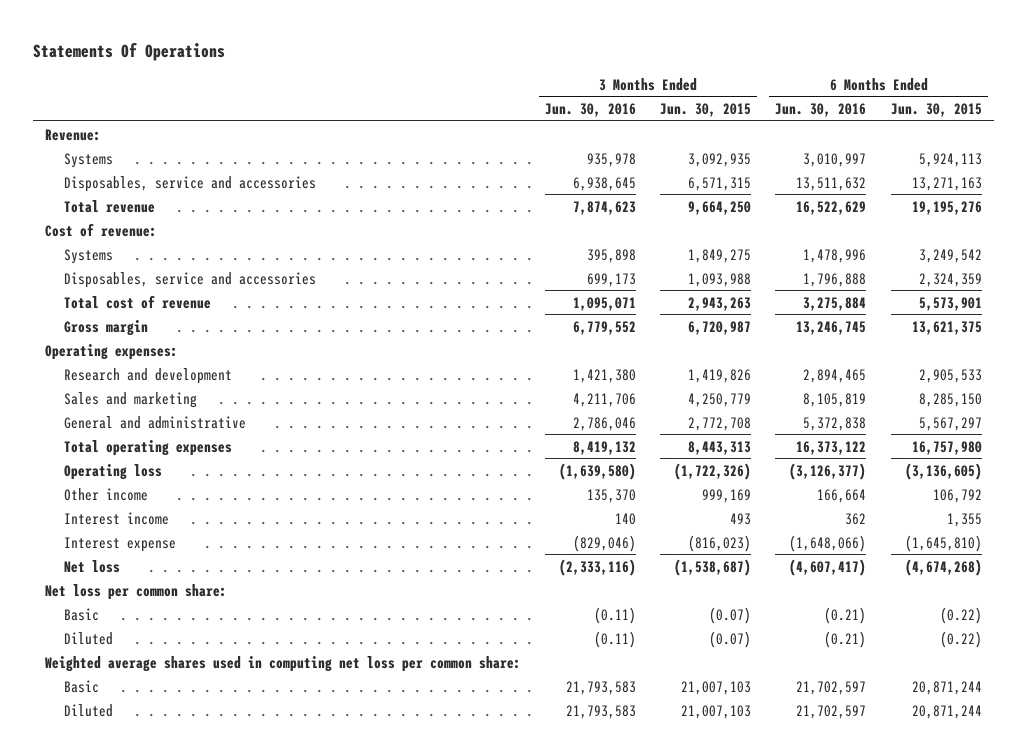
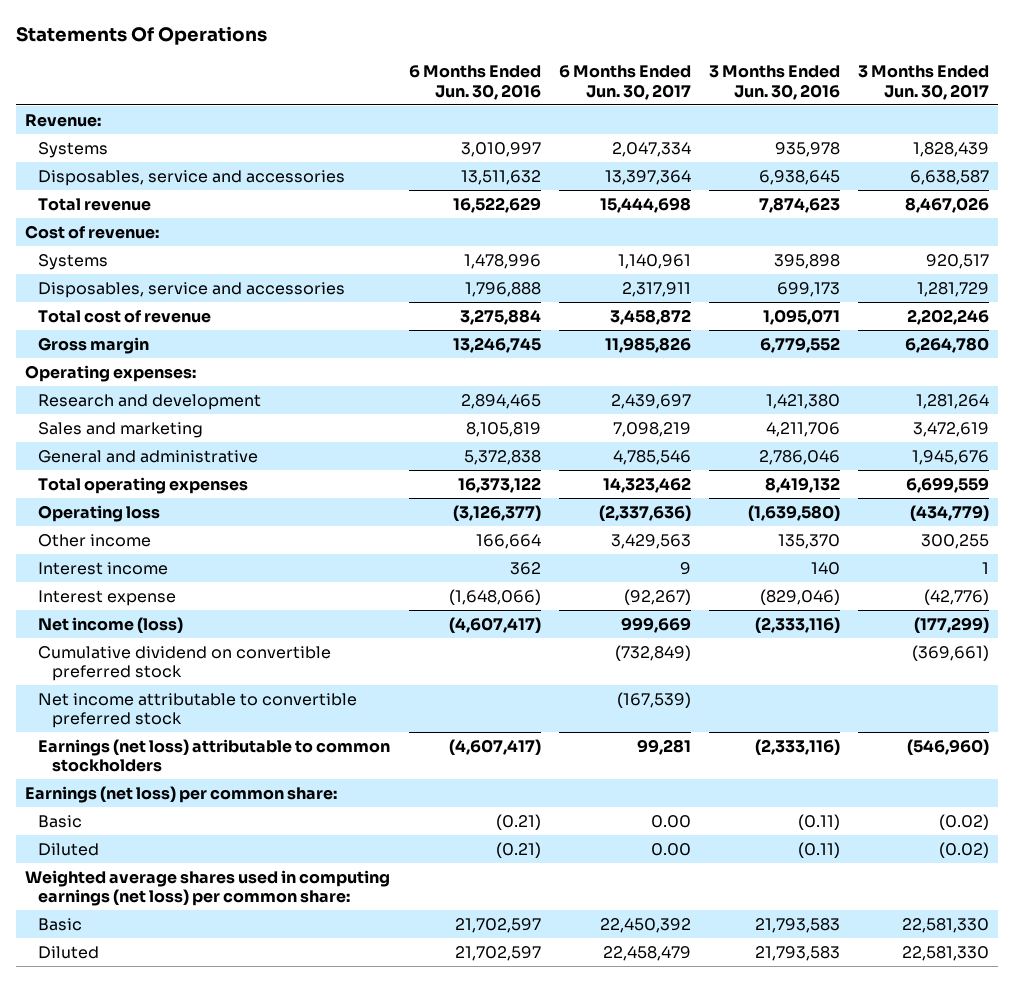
[660,103,752,118] Jun. 30, 2015 -> none
[890,103,982,118] Jun. 30, 2015 -> none
none -> [558,64,691,100] 6 Months Ended Jun. 30, 2017
none -> [857,64,989,100] 3 Months Ended Jun. 30, 2017
none -> [38,616,184,633] Net income (loss)
none -> [38,645,332,682] Cumulative dividend on convertible preferred stock
none -> [38,692,358,729] Net income attributable to convertible preferred stock
[64,559,121,573] Net loss -> [38,738,391,773] Earnings (net loss) attributable to common stockholders
[45,583,228,600] Net loss per common share: -> [25,785,338,803] Earnings (net loss) per common share:
[45,655,522,672] Weighted average shares used in computing net loss per common share: -> [25,869,391,907] Weighted average shares used in computing earnings (net loss) per common share:

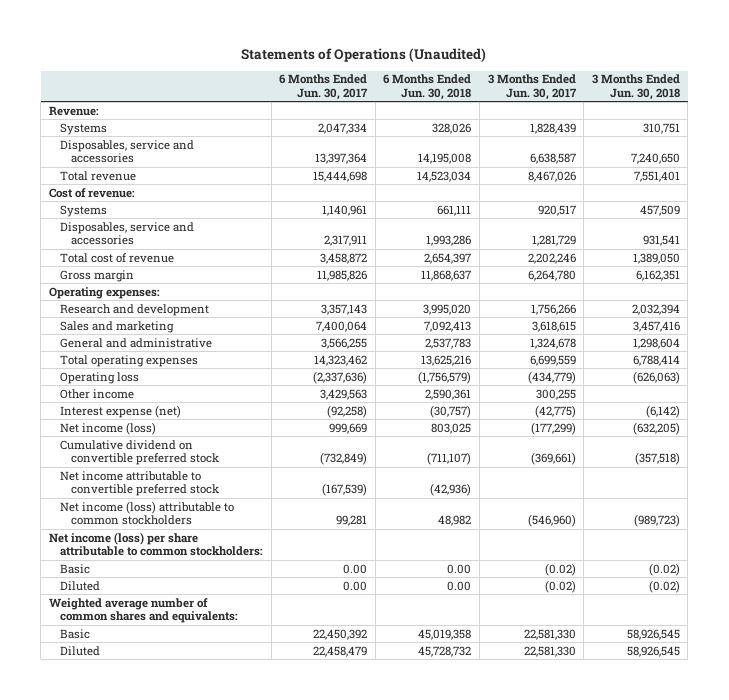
[16,26,268,46] Statements Of Operations -> [241,47,487,62] Statements of Operations (Unaudited)
[408,64,541,100] 6 Months Ended Jun. 30, 2016 -> none
[708,64,840,100] 3 Months Ended Jun. 30, 2016 -> none
none -> [383,74,472,101] 6 Months Ended Jun. 30, 2018
none -> [591,74,680,101] 3 Months Ended Jun. 30, 2018
[610,393,691,409] 2,439,697 -> [321,303,368,315] 3,357,143
[915,393,989,409] 1,281,264 -> [530,303,576,315] 1,756,266
[612,421,691,437] 7,098,219 -> [316,320,368,332] 7,400,064
[912,421,989,437] 3,472,619 -> [531,320,576,332] 3,618,615
[612,449,691,465] 4,785,546 -> [321,337,368,349] 3,566,255
[911,449,989,465] 1,945,676 -> [529,337,576,349] 1,324,678
[38,561,169,575] Interest income -> none
[38,589,177,606] Interest expense -> [60,404,182,418] Interest expense (net)
[623,588,691,605] (92,267) -> [327,404,368,418] (92,258)
[923,588,989,605] (42,776) -> [534,404,576,418] (42,775)
[38,738,391,773] Earnings (net loss) attributable to common stockholders -> [60,500,235,526] Net income (loss) attributable to common stockholders
[25,785,338,803] Earnings (net loss) per common share: -> [48,531,264,557] Net income (loss) per share attributable to common stockholders:
[25,869,391,907] Weighted average shares used in computing earnings (net loss) per common share: -> [48,597,239,624] Weighted average number of common shares and equivalents:

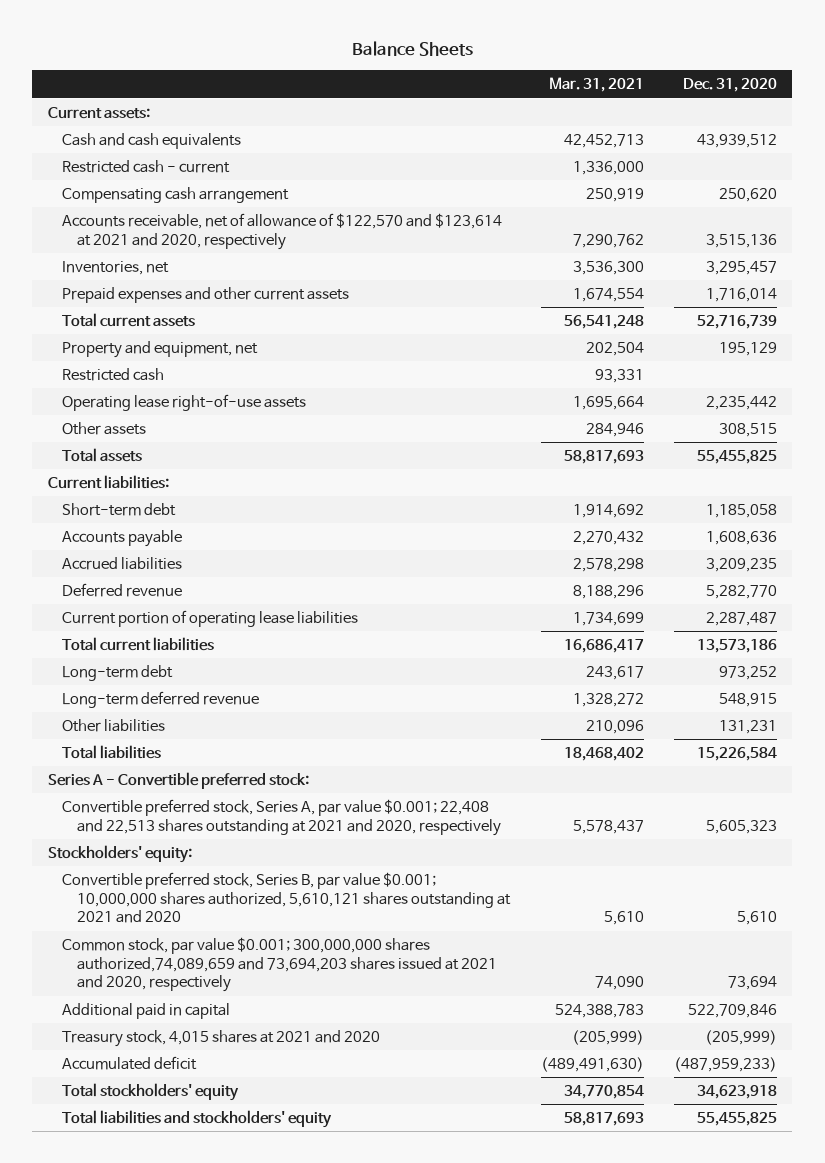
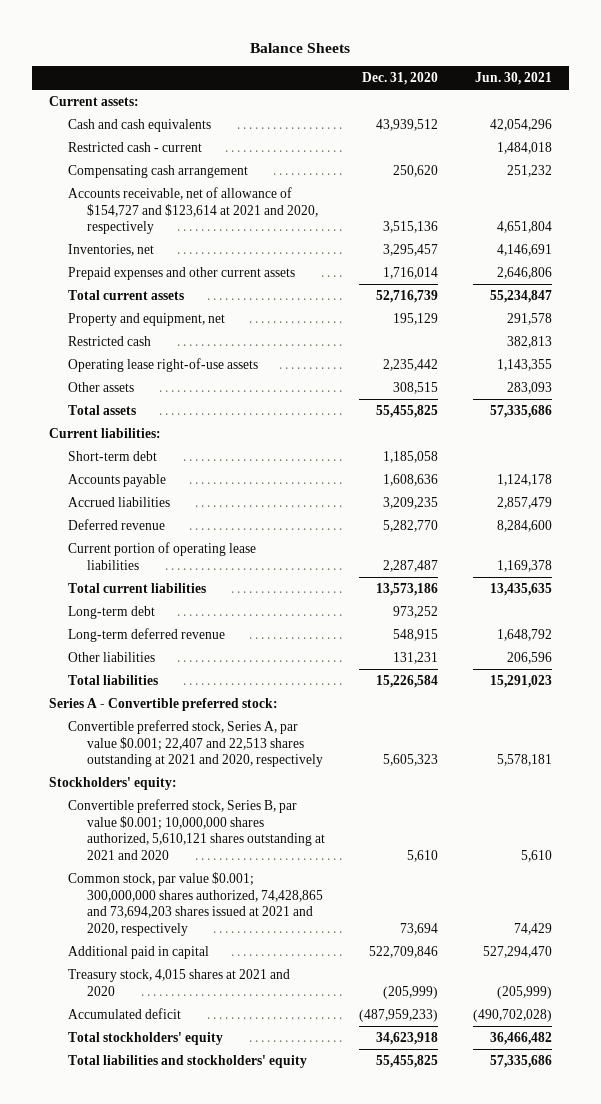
[548,77,644,93] Mar. 31, 2021 -> none
none -> [474,71,552,85] Jun. 30, 2021
[62,213,503,250] Accounts receivable, net of allowance of $122,570 and $123,614 at 2021 and 2020, respectively -> [67,186,318,235] Accounts receivable, net of allowance of $154,727 and $123,614 at 2021 and 2020, respectively
[62,799,502,836] Convertible preferred stock, Series A, par value $0.001; 22,408 and 22,513 shares outstanding at 2021 and 2020, respectively -> [67,719,323,768] Convertible preferred stock, Series A, par value $0.001; 22,407 and 22,513 shares outstanding at 2021 and 2020, respectively
[62,937,498,993] Common stock, par value $0.001; 300,000,000 shares authorized,74,089,659 and 73,694,203 shares issued at 2021 and 2020, respectively -> [67,871,323,936] Common stock, par value $0.001; 300,000,000 shares authorized, 74,428,865 and 73,694,203 shares issued at 2021 and 2020, respectively

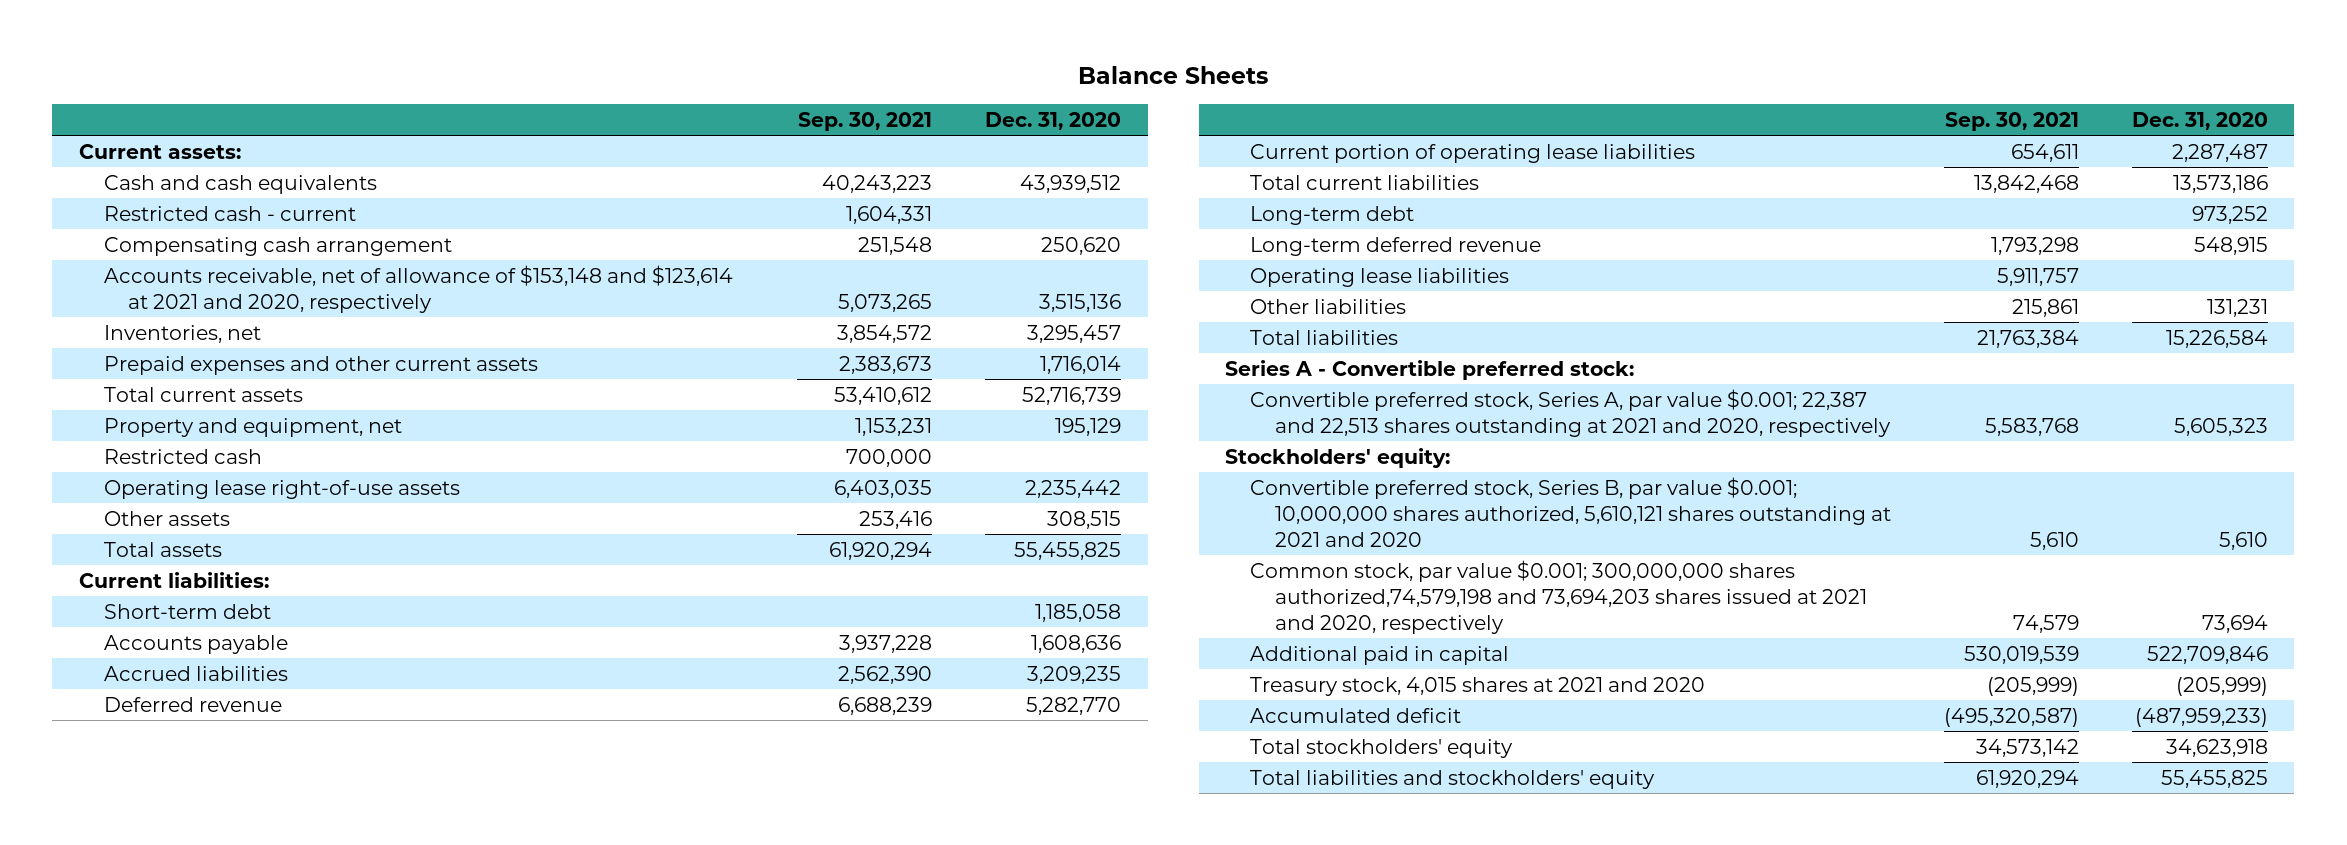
[474,71,552,85] Jun. 30, 2021 -> none
none -> [798,112,933,132] Sep. 30, 2021
[67,186,318,235] Accounts receivable, net of allowance of $154,727 and $123,614 at 2021 and 2020, respectively -> [103,264,733,313] Accounts receivable, net of allowance of $153,148 and $123,614 at 2021 and 2020, respectively
none -> [1250,267,1510,287] Operating lease liabilities
[67,719,323,768] Convertible preferred stock, Series A, par value $0.001; 22,407 and 22,513 shares outstanding at 2021 and 2020, respectively -> [1250,388,1891,437] Convertible preferred stock, Series A, par value $0.001; 22,387 and 22,513 shares outstanding at 2021 and 2020, respectively
[67,871,323,936] Common stock, par value $0.001; 300,000,000 shares authorized, 74,428,865 and 73,694,203 shares issued at 2021 and 2020, respectively -> [1250,559,1867,634] Common stock, par value $0.001; 300,000,000 shares authorized,74,579,198 and 73,694,203 shares issued at 2021 and 2020, respectively

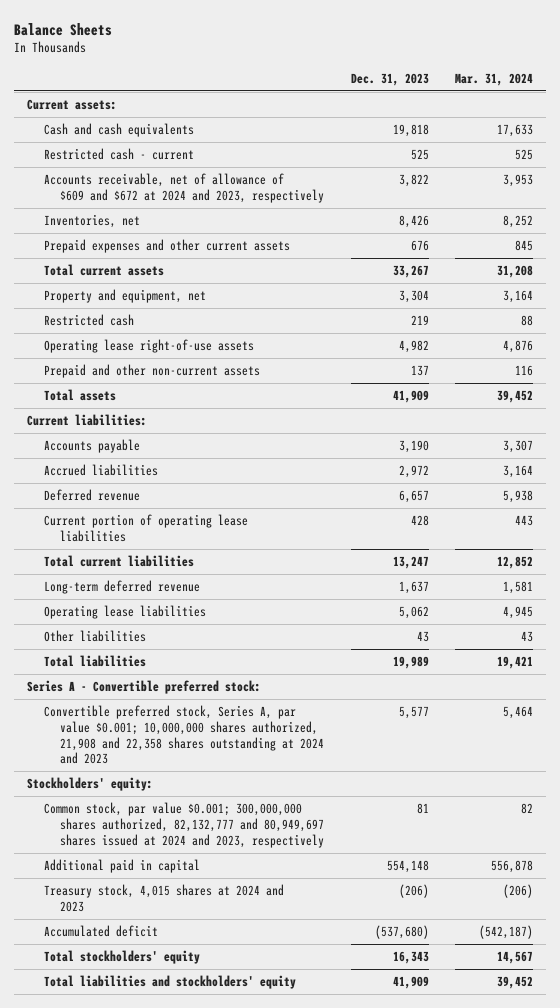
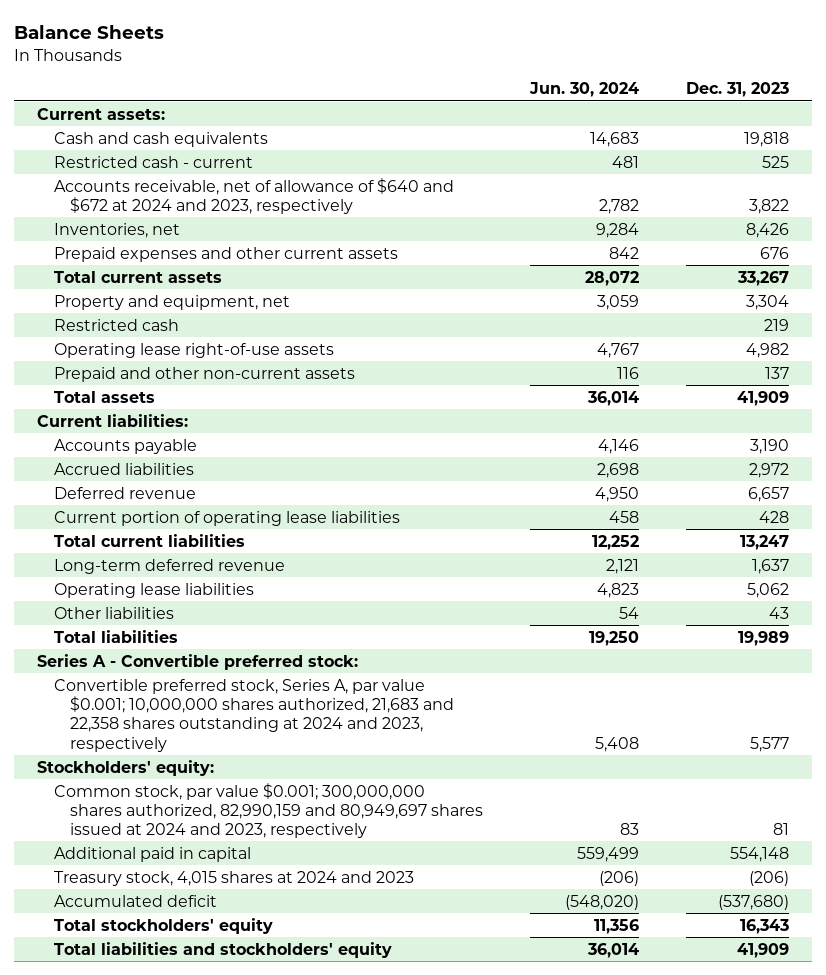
[454,72,533,86] Mar. 31, 2024 -> none
none -> [528,82,639,98] Jun. 30, 2024
[43,173,325,203] Accounts receivable, net of allowance of $609 and $672 at 2024 and 2023, respectively -> [53,177,454,214] Accounts receivable, net of allowance of $640 and $672 at 2024 and 2023, respectively
[43,705,325,765] Convertible preferred stock, Series A, par value $0.001; 10,000,000 shares authorized, 21,908 and 22,358 shares outstanding at 2024 and 2023 -> [53,678,455,752] Convertible preferred stock, Series A, par value $0.001; 10,000,000 shares authorized, 21,683 and 22,358 shares outstanding at 2024 and 2023, respectively
[43,802,325,848] Common stock, par value $0.001; 300,000,000 shares authorized, 82,132,777 and 80,949,697 shares issued at 2024 and 2023, respectively -> [53,782,484,839] Common stock, par value $0.001; 300,000,000 shares authorized, 82,990,159 and 80,949,697 shares issued at 2024 and 2023, respectively

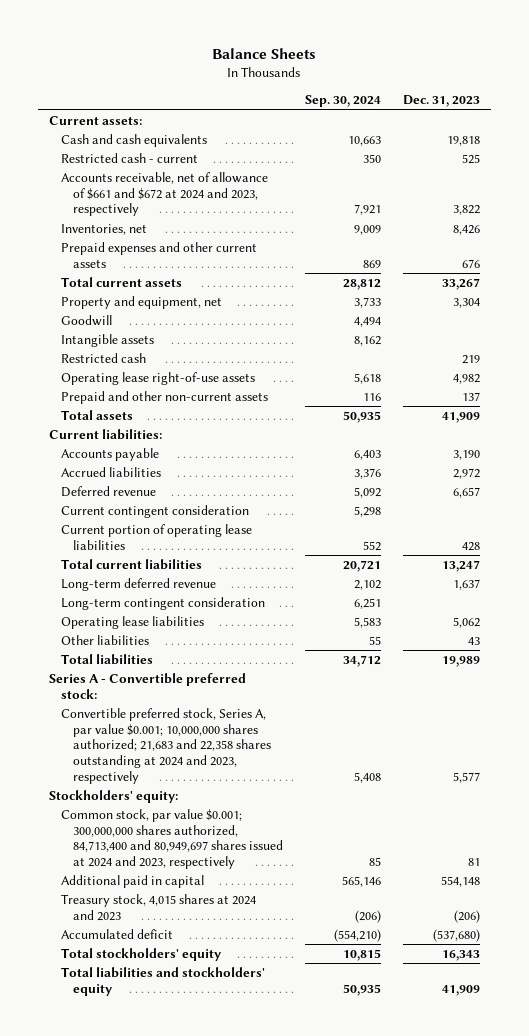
[528,82,639,98] Jun. 30, 2024 -> none
none -> [305,95,382,108] Sep. 30, 2024
[53,177,454,214] Accounts receivable, net of allowance of $640 and $672 at 2024 and 2023, respectively -> [61,171,269,217] Accounts receivable, net of allowance of $661 and $672 at 2024 and 2023, respectively
none -> [61,314,113,326] Goodwill
none -> [61,333,155,347] Intangible assets
none -> [61,504,250,518] Current contingent consideration
none -> [61,596,266,610] Long-term contingent consideration
[53,678,455,752] Convertible preferred stock, Series A, par value $0.001; 10,000,000 shares authorized, 21,683 and 22,358 shares outstanding at 2024 and 2023, respectively -> [61,707,272,784] Convertible preferred stock, Series A, par value $0.001; 10,000,000 shares authorized; 21,683 and 22,358 shares outstanding at 2024 and 2023, respectively
[53,782,484,839] Common stock, par value $0.001; 300,000,000 shares authorized, 82,990,159 and 80,949,697 shares issued at 2024 and 2023, respectively -> [61,808,284,870] Common stock, par value $0.001; 300,000,000 shares authorized, 84,713,400 and 80,949,697 shares issued at 2024 and 2023, respectively

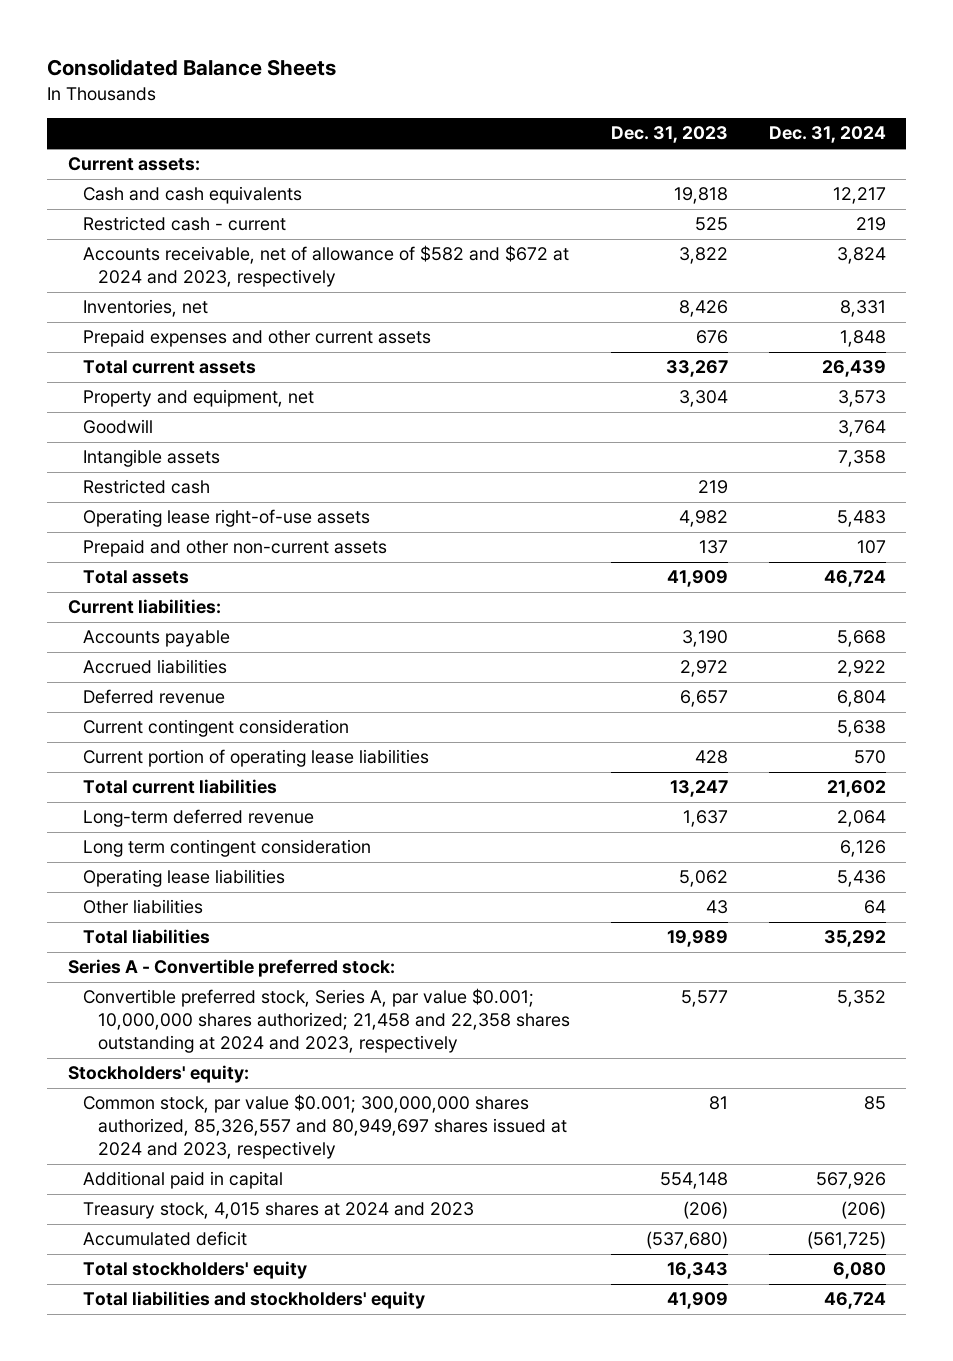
[212,47,317,59] Balance Sheets -> [47,59,337,77] Consolidated Balance Sheets
[305,95,382,108] Sep. 30, 2024 -> none
none -> [768,126,886,144] Dec. 31, 2024
[61,171,269,217] Accounts receivable, net of allowance of $661 and $672 at 2024 and 2023, respectively -> [82,245,569,288] Accounts receivable, net of allowance of $582 and $672 at 2024 and 2023, respectively
[61,596,266,610] Long-term contingent consideration -> [82,839,371,858] Long term contingent consideration
[61,707,272,784] Convertible preferred stock, Series A, par value $0.001; 10,000,000 shares authorized; 21,683 and 22,358 shares outstanding at 2024 and 2023, respectively -> [82,988,571,1054] Convertible preferred stock, Series A, par value $0.001; 10,000,000 shares authorized; 21,458 and 22,358 shares outstanding at 2024 and 2023, respectively
[61,808,284,870] Common stock, par value $0.001; 300,000,000 shares authorized, 84,713,400 and 80,949,697 shares issued at 2024 and 2023, respectively -> [82,1094,568,1160] Common stock, par value $0.001; 300,000,000 shares authorized, 85,326,557 and 80,949,697 shares issued at 2024 and 2023, respectively

